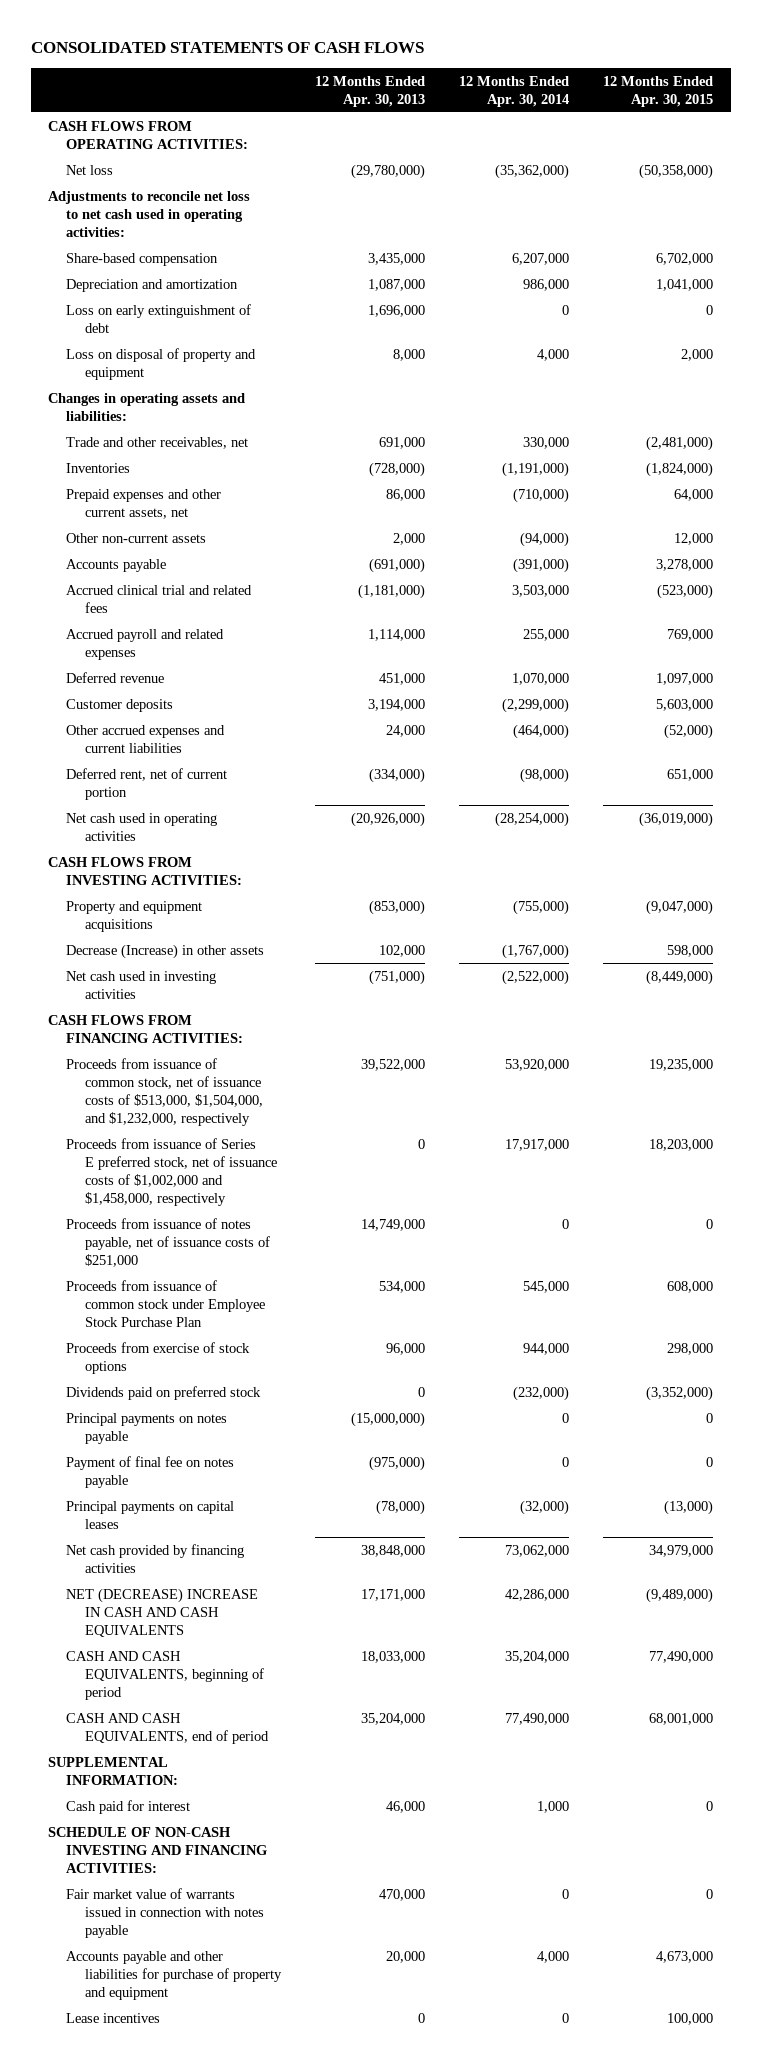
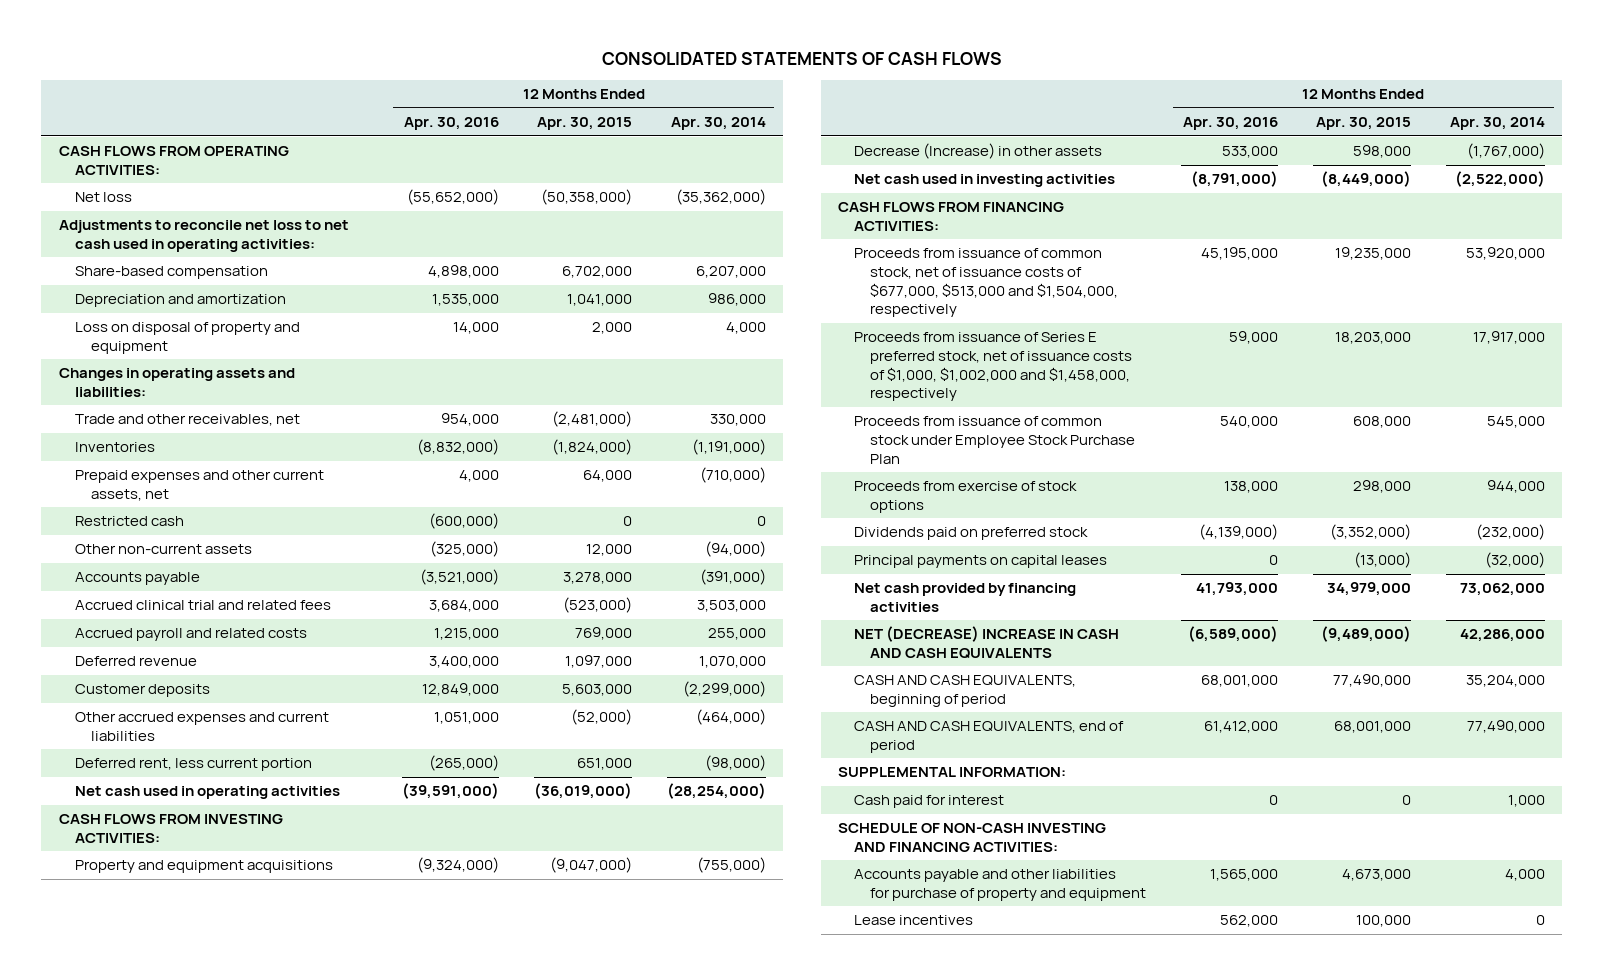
[314,75,425,107] 12 Months Ended Apr. 30, 2013 -> none
none -> [403,117,499,131] Apr. 30, 2016
[66,303,252,333] Loss on early extinguishment of debt -> none
none -> [74,516,184,527] Restricted cash
[66,628,225,660] Accrued payroll and related expenses -> [74,628,307,642] Accrued payroll and related costs
[66,767,228,800] Deferred rent, net of current portion -> [74,758,312,772] Deferred rent, less current portion
[66,1217,270,1267] Proceeds from issuance of notes payable, net of issuance costs of $251,000 -> none
[66,1057,263,1127] Proceeds from issuance of common stock, net of issuance costs of $513,000, $1,504,000, and $1,232,000, respectively -> [854,248,1119,318] Proceeds from issuance of common stock, net of issuance costs of $677,000, $513,000 and $1,504,000, respectively
[66,1137,277,1207] Proceeds from issuance of Series E preferred stock, net of issuance costs of $1,002,000 and $1,458,000, respectively -> [854,332,1133,402] Proceeds from issuance of Series E preferred stock, net of issuance costs of $1,000, $1,002,000 and $1,458,000, respectively
[66,1412,228,1444] Principal payments on notes payable -> none
[66,1455,235,1488] Payment of final fee on notes payable -> none
[66,1887,264,1938] Fair market value of warrants issued in connection with notes payable -> none

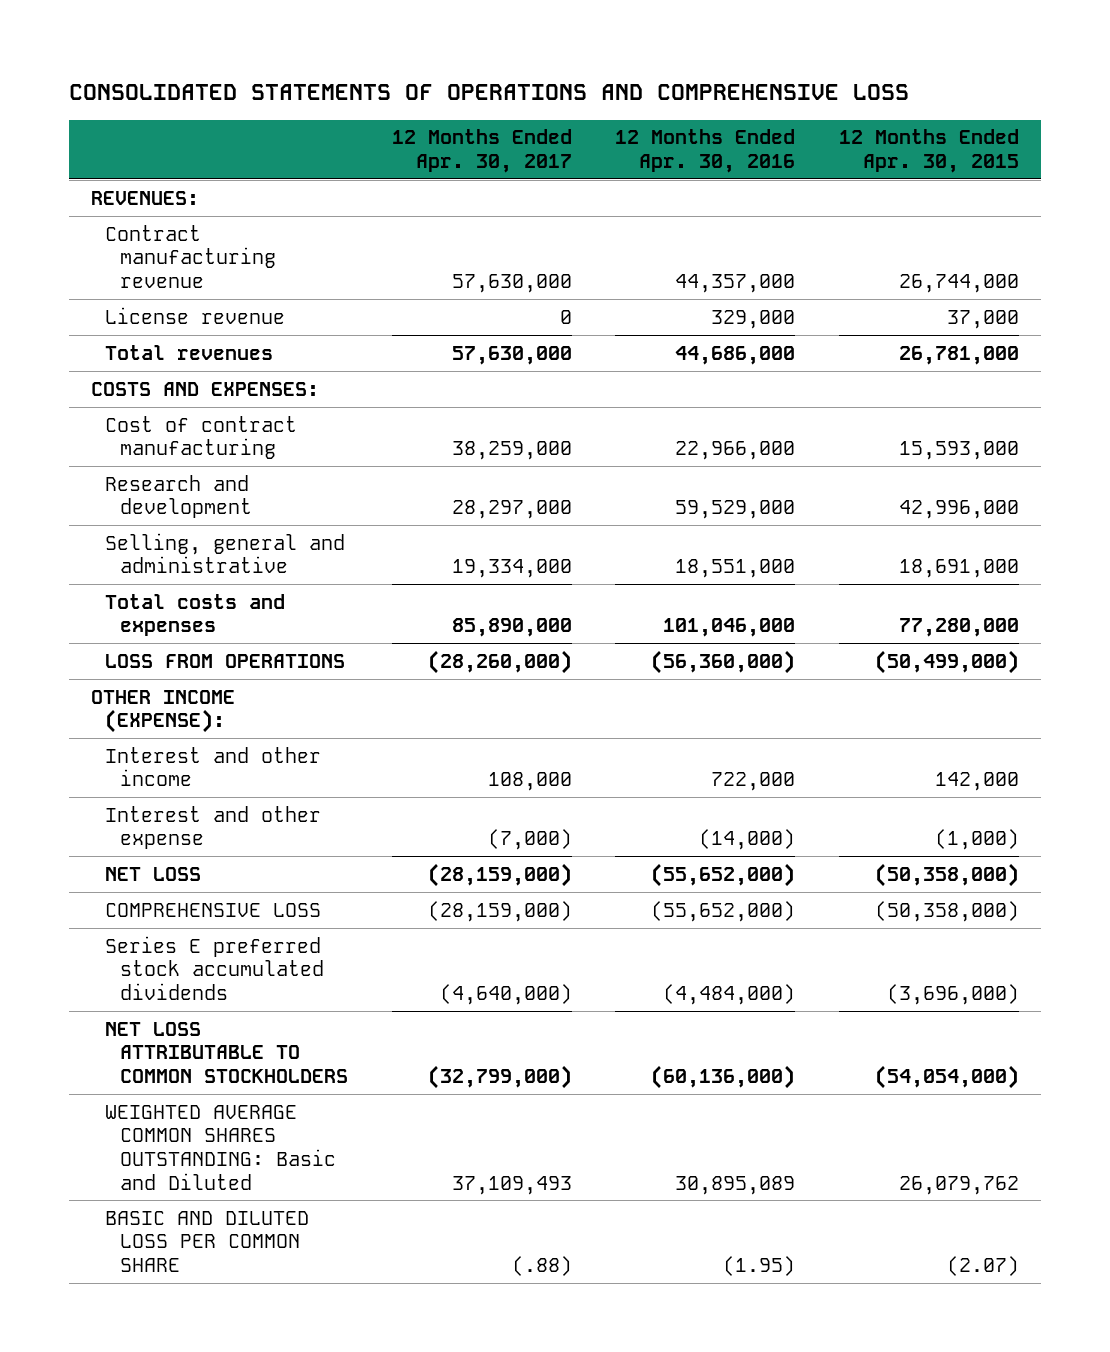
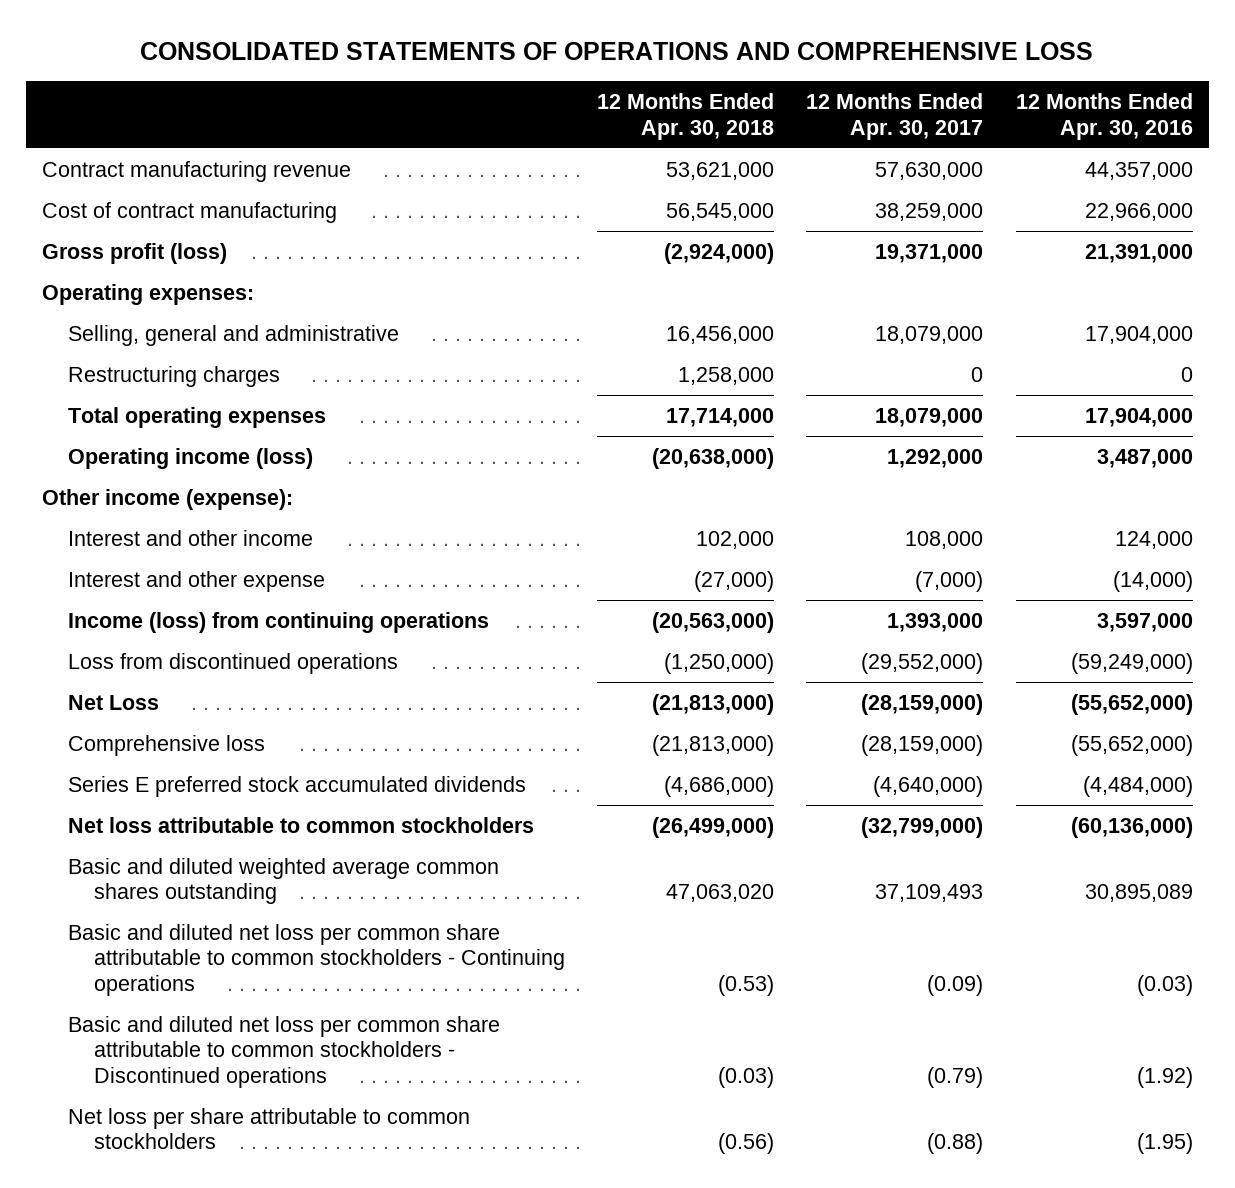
[838,129,1019,173] 12 Months Ended Apr. 30, 2015 -> none
none -> [596,93,774,140] 12 Months Ended Apr. 30, 2018
[90,190,199,205] REVENUES: -> none
[105,306,286,324] License revenue -> none
[105,344,274,360] Total revenues -> none
[90,381,319,396] COSTS AND EXPENSES: -> none
[105,474,253,519] Research and development -> none
none -> [42,242,228,264] Gross profit (loss)
none -> [42,283,255,305] Operating expenses:
[451,559,572,579] 19,334,000 -> [875,325,984,344] 18,079,000
[675,559,796,579] 18,551,000 -> [1084,325,1193,344] 17,904,000
none -> [68,365,281,387] Restructuring charges
[105,593,286,637] Total costs and expenses -> [68,406,327,428] Total operating expenses
[451,618,572,638] 85,890,000 -> [875,407,984,427] 18,079,000
[663,618,796,638] 101,046,000 -> [1084,407,1193,427] 17,904,000
[105,653,346,668] LOSS FROM OPERATIONS -> [68,447,314,469] Operating income (loss)
[427,649,572,674] (28,260,000) -> [887,448,984,468] 1,292,000
[651,649,796,674] (56,360,000) -> [1096,448,1193,468] 3,487,000
[90,689,235,734] OTHER INCOME (EXPENSE): -> [42,488,294,510] Other income (expense):
[711,772,796,792] 722,000 -> [1114,530,1193,549] 124,000
none -> [68,611,490,633] Income (loss) from continuing operations
none -> [68,652,399,674] Loss from discontinued operations
[105,866,202,881] NET LOSS -> [68,694,160,710] Net Loss
[105,902,322,917] COMPREHENSIVE LOSS -> [68,734,266,756] Comprehensive loss
[105,1021,349,1083] NET LOSS ATTRIBUTABLE TO COMMON STOCKHOLDERS -> [68,816,535,833] Net loss attributable to common stockholders
[105,1104,337,1190] WEIGHTED AVERAGE COMMON SHARES OUTSTANDING: Basic and Diluted -> [68,857,500,905] Basic and diluted weighted average common shares outstanding
none -> [68,923,565,996] Basic and diluted net loss per common share attributable to common stockholders - Continuing operations
none -> [68,1015,501,1088] Basic and diluted net loss per common share attributable to common stockholders - Discontinued operations
[105,1210,310,1272] BASIC AND DILUTED LOSS PER COMMON SHARE -> [68,1107,471,1150] Net loss per share attributable to common stockholders
[511,1255,572,1276] (.88) -> [927,1133,984,1155] (0.88)

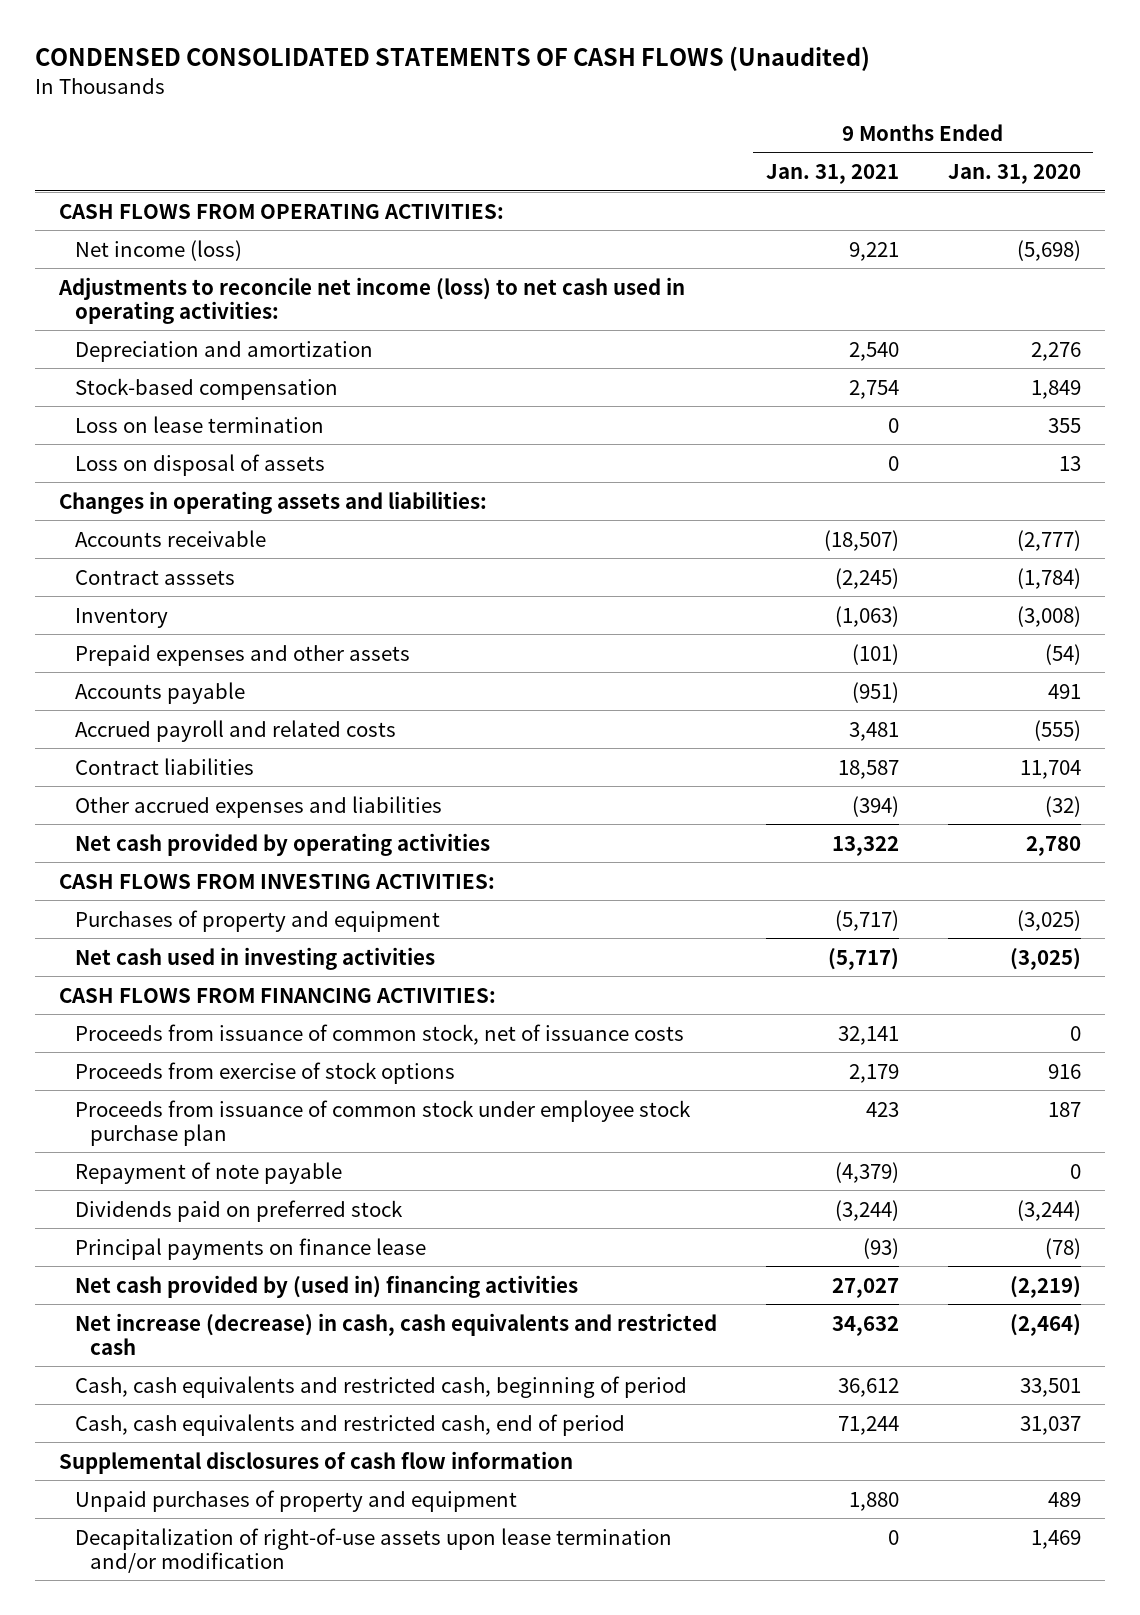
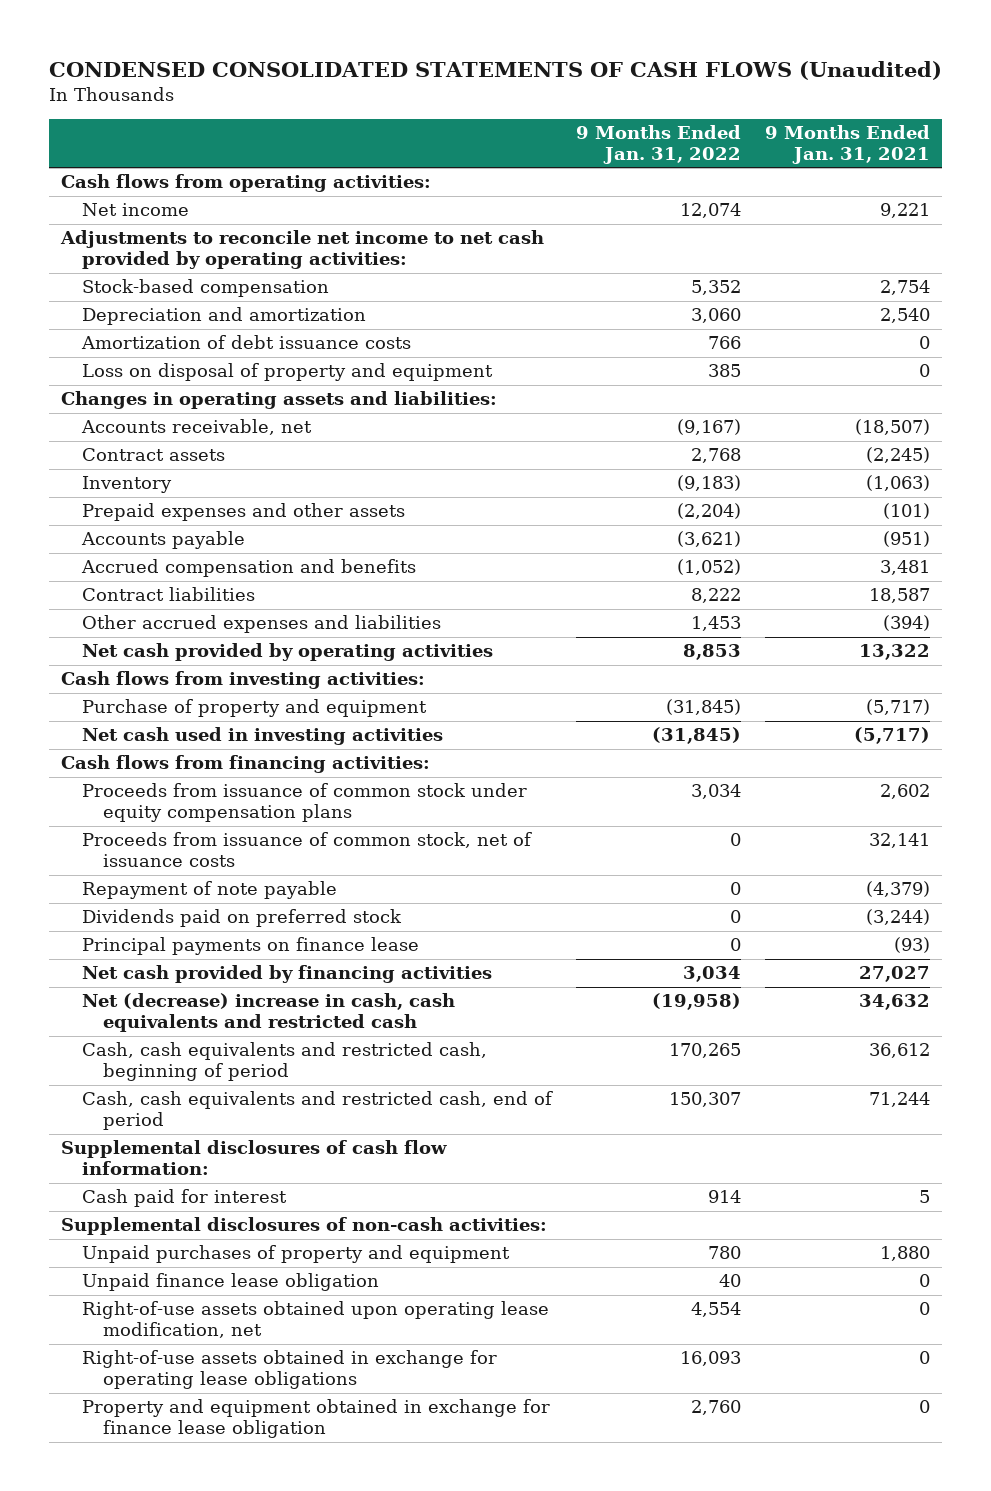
[947,164,1081,185] Jan. 31, 2020 -> none
none -> [576,125,742,164] 9 Months Ended Jan. 31, 2022
[59,203,505,219] CASH FLOWS FROM OPERATING ACTIVITIES: -> [61,174,432,193] Cash flows from operating activities:
[74,239,242,261] Net income (loss) -> [81,203,189,217] Net income
[58,276,686,324] Adjustments to reconcile net income (loss) to net cash used in operating activities: -> [60,230,545,270] Adjustments to reconcile net income to net cash provided by operating activities:
[74,415,324,433] Loss on lease termination -> none
[74,340,373,362] Depreciation and amortization -> [81,307,366,326] Depreciation and amortization
none -> [80,335,411,350] Amortization of debt issuance costs
[74,453,325,476] Loss on disposal of assets -> [81,363,493,382] Loss on disposal of property and equipment
[74,529,266,547] Accounts receivable -> [80,419,312,436] Accounts receivable, net
[74,569,235,585] Contract asssets -> [81,448,225,462] Contract assets
[74,719,396,742] Accrued payroll and related costs -> [80,559,416,578] Accrued compensation and benefits
[59,873,496,889] CASH FLOWS FROM INVESTING ACTIVITIES: -> [61,671,426,690] Cash flows from investing activities:
[74,909,440,932] Purchases of property and equipment -> [81,699,427,718] Purchase of property and equipment
[59,987,497,1003] CASH FLOWS FROM FINANCING ACTIVITIES: -> [61,755,431,774] Cash flows from financing activities:
none -> [81,783,527,823] Proceeds from issuance of common stock under equity compensation plans
[74,1061,455,1084] Proceeds from exercise of stock options -> none
[74,1099,691,1146] Proceeds from issuance of common stock under employee stock purchase plan -> none
[74,1274,578,1298] Net cash provided by (used in) financing activities -> [81,965,492,984] Net cash provided by financing activities
[74,1312,717,1355] Net increase (decrease) in cash, cash equivalents and restricted cash -> [81,993,455,1033] Net (decrease) increase in cash, cash equivalents and restricted cash
[59,1450,574,1474] Supplemental disclosures of cash flow information -> [61,1140,448,1176] Supplemental disclosures of cash flow information:
none -> [81,1189,287,1208] Cash paid for interest
none -> [61,1217,548,1236] Supplemental disclosures of non-cash activities:
none -> [81,1273,379,1292] Unpaid finance lease obligation
[74,1527,672,1573] Decapitalization of right-of-use assets upon lease termination and/or modification -> [81,1301,549,1339] Right-of-use assets obtained upon operating lease modification, net
none -> [81,1350,497,1390] Right-of-use assets obtained in exchange for operating lease obligations
none -> [81,1399,550,1439] Property and equipment obtained in exchange for finance lease obligation

